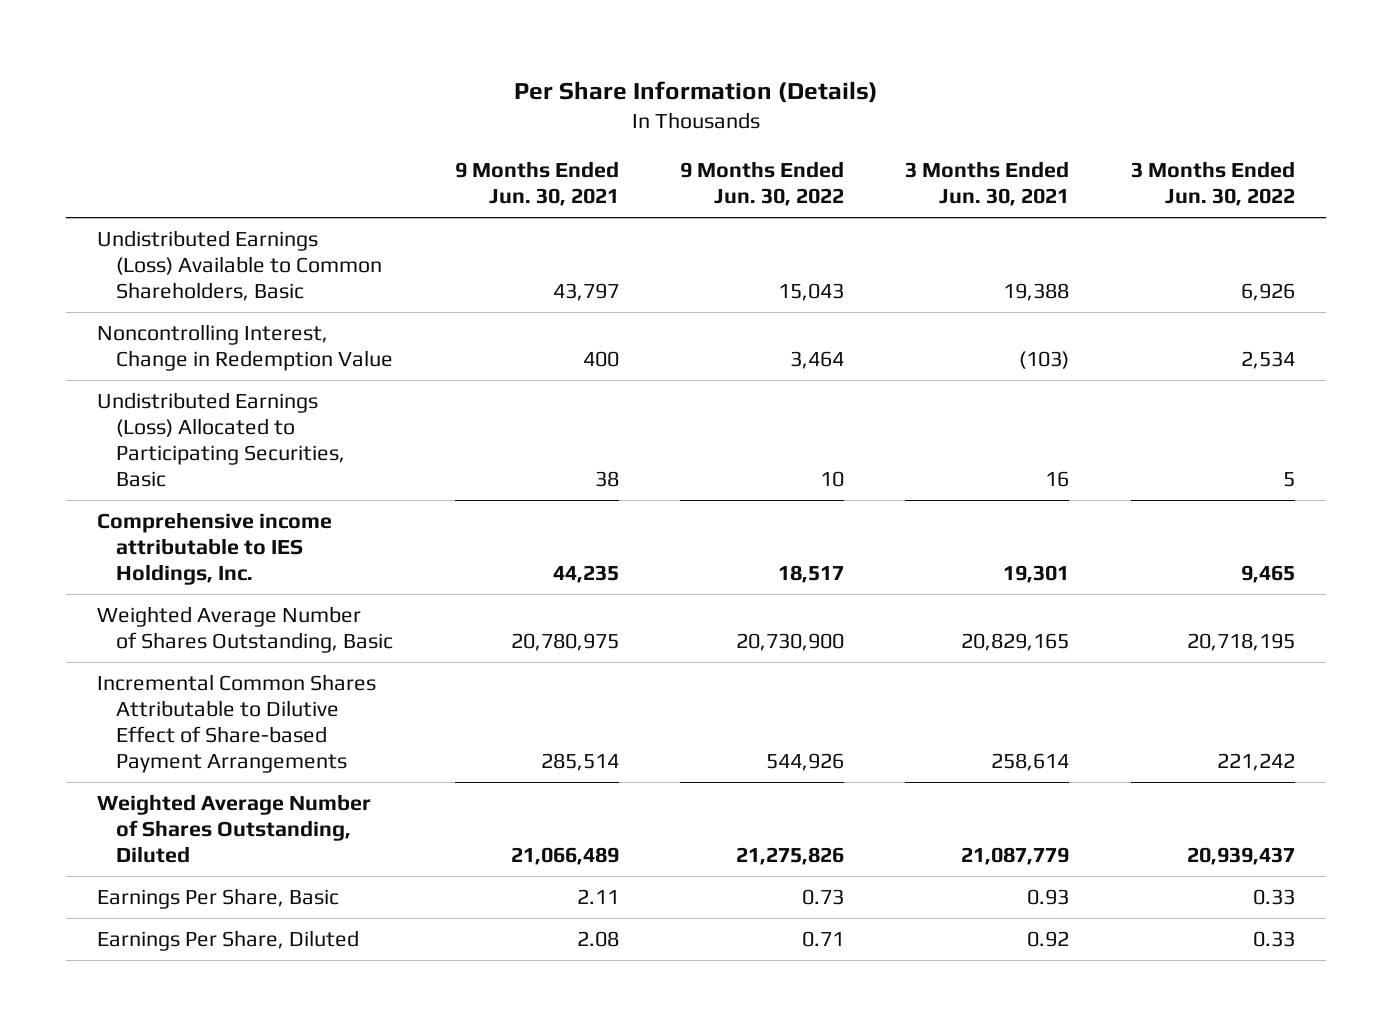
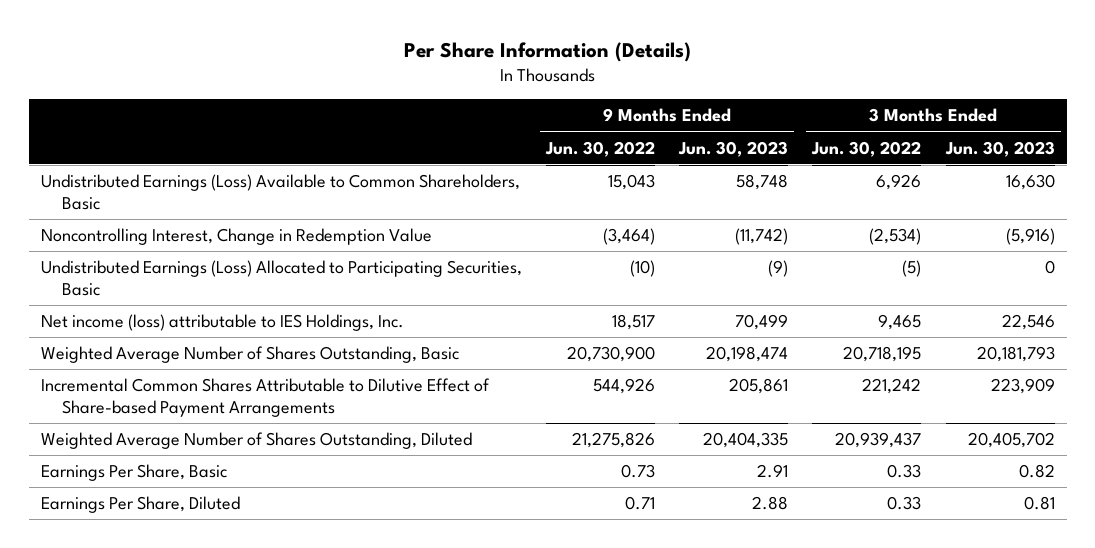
[454,161,619,207] 9 Months Ended Jun. 30, 2021 -> none
[905,161,1070,207] 3 Months Ended Jun. 30, 2021 -> none
none -> [678,140,789,157] Jun. 30, 2023
none -> [944,140,1055,157] Jun. 30, 2023
[789,350,844,369] 3,464 -> [602,228,655,246] (3,464)
[1240,350,1295,369] 2,534 -> [869,228,922,246] (2,534)
[819,470,844,487] 10 -> [629,260,655,278] (10)
[1282,471,1295,487] 5 -> [902,260,922,278] (5)
[96,511,332,585] Comprehensive income attributable to IES Holdings, Inc. -> [40,314,404,332] Net income (loss) attributable to IES Holdings, Inc.

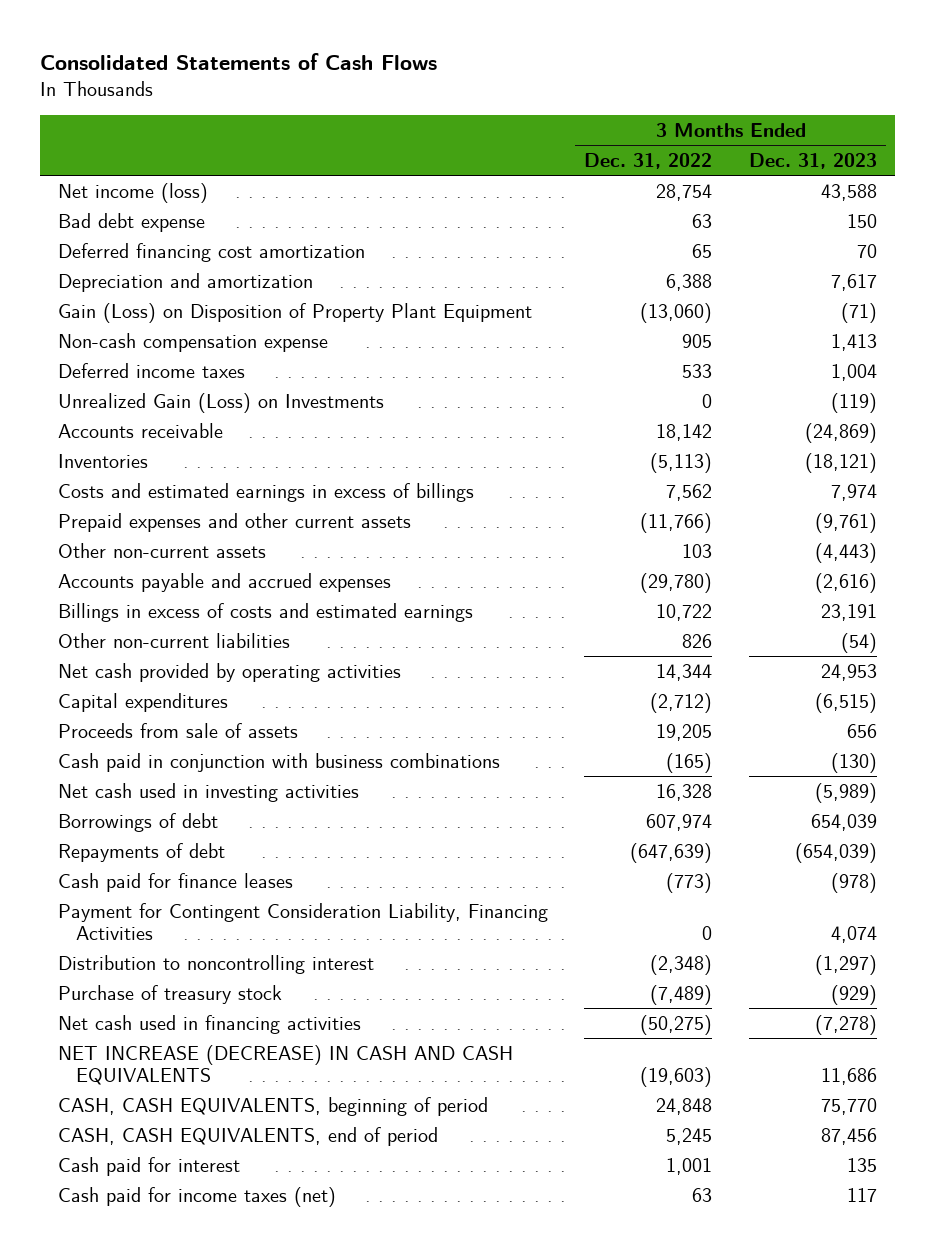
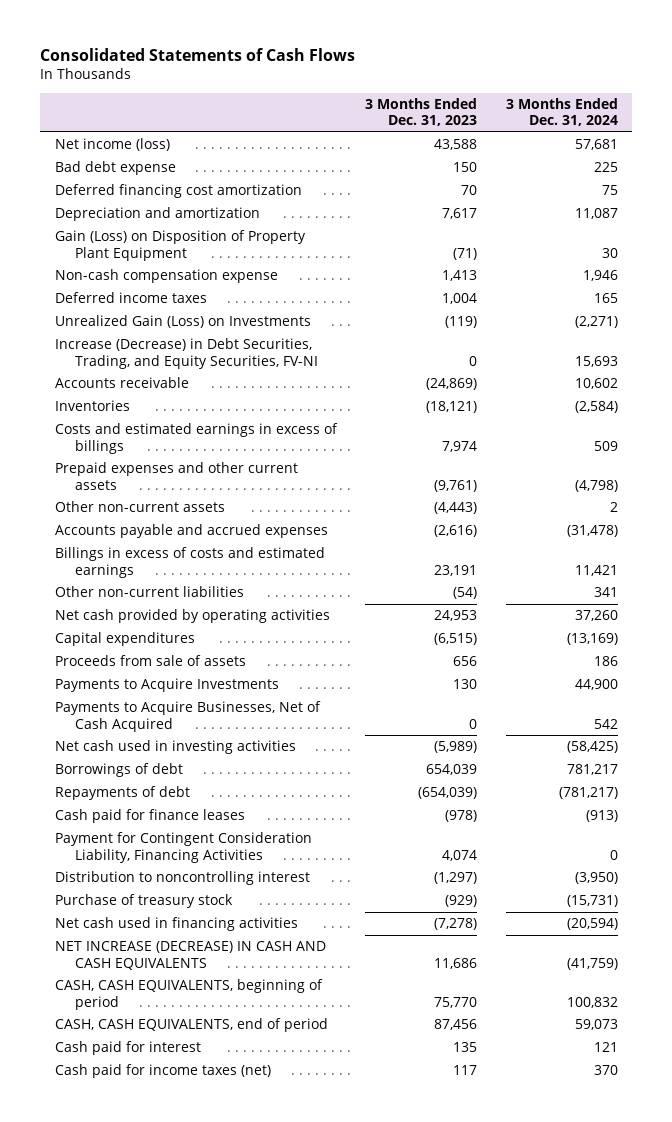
[584,153,713,170] Dec. 31, 2022 -> none
none -> [505,97,618,127] 3 Months Ended Dec. 31, 2024
none -> [54,338,319,369] Increase (Decrease) in Debt Securities, Trading, and Equity Securities, FV-NI
[58,752,501,772] Cash paid in conjunction with business combinations -> none
none -> [54,678,279,693] Payments to Acquire Investments
none -> [54,701,321,732] Payments to Acquire Businesses, Net of Cash Acquired

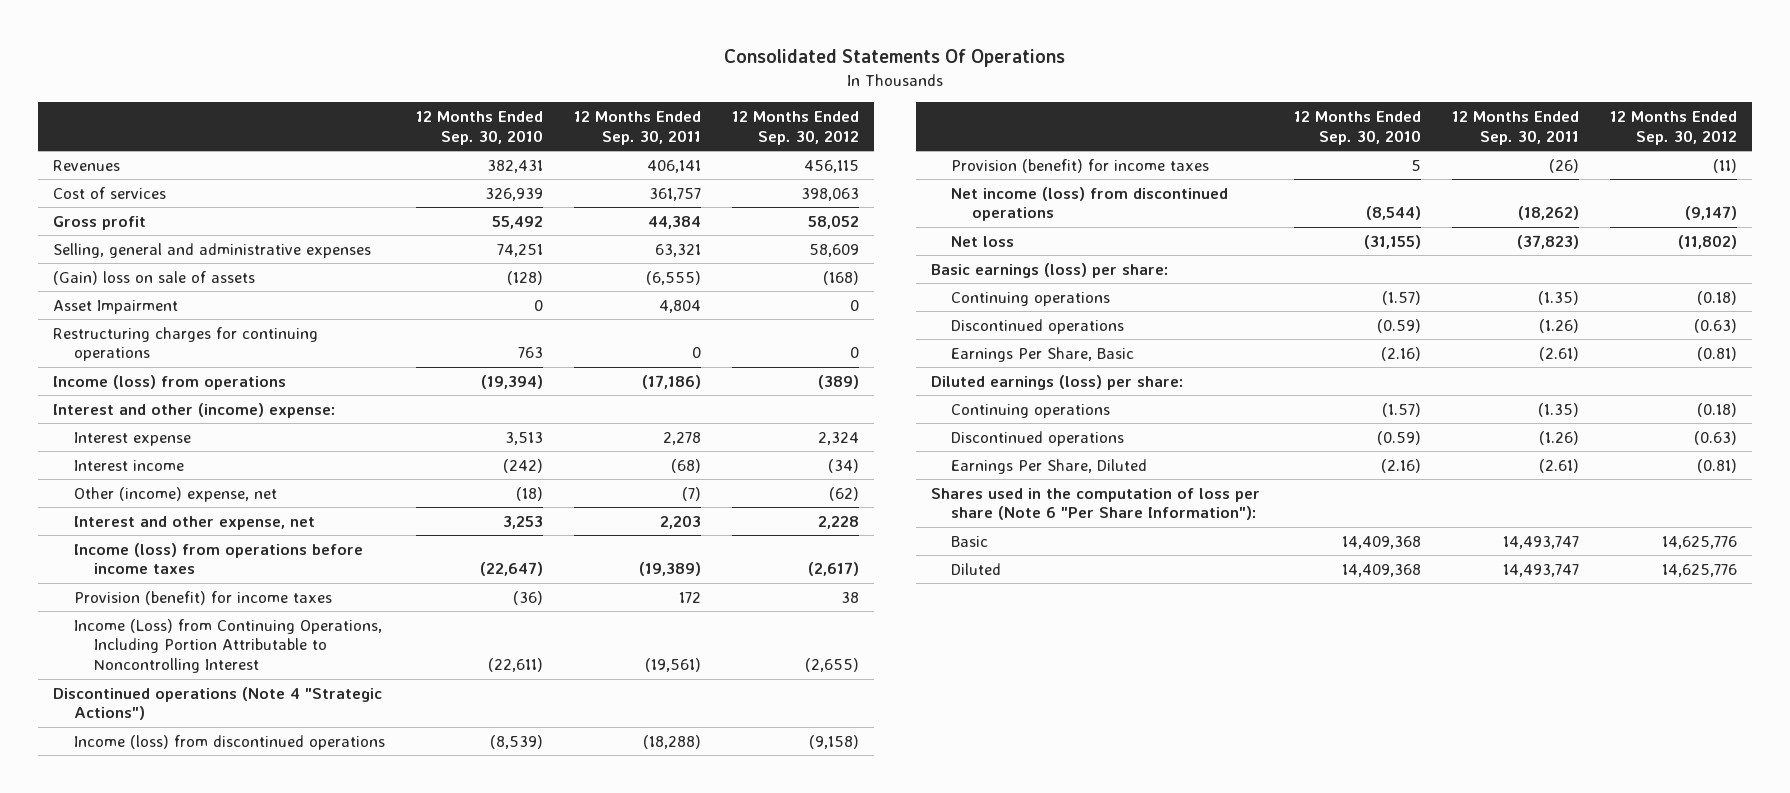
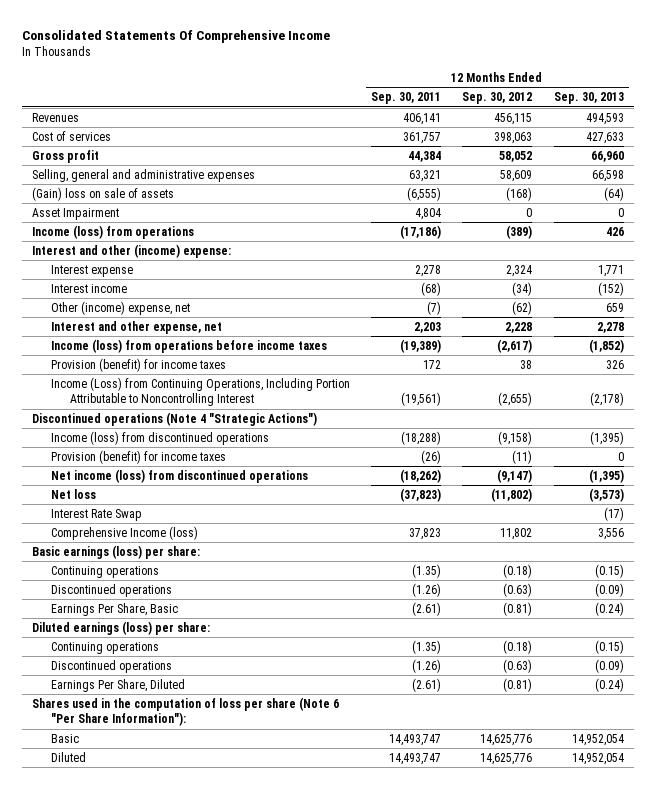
[723,49,1065,68] Consolidated Statements Of Operations -> [21,29,330,43] Consolidated Statements Of Comprehensive Income
[415,111,543,145] 12 Months Ended Sep. 30, 2010 -> none
none -> [553,92,624,105] Sep. 30, 2013
[53,326,319,362] Restructuring charges for continuing operations -> none
none -> [50,508,142,521] Interest Rate Swap
none -> [50,525,198,540] Comprehensive Income (loss)

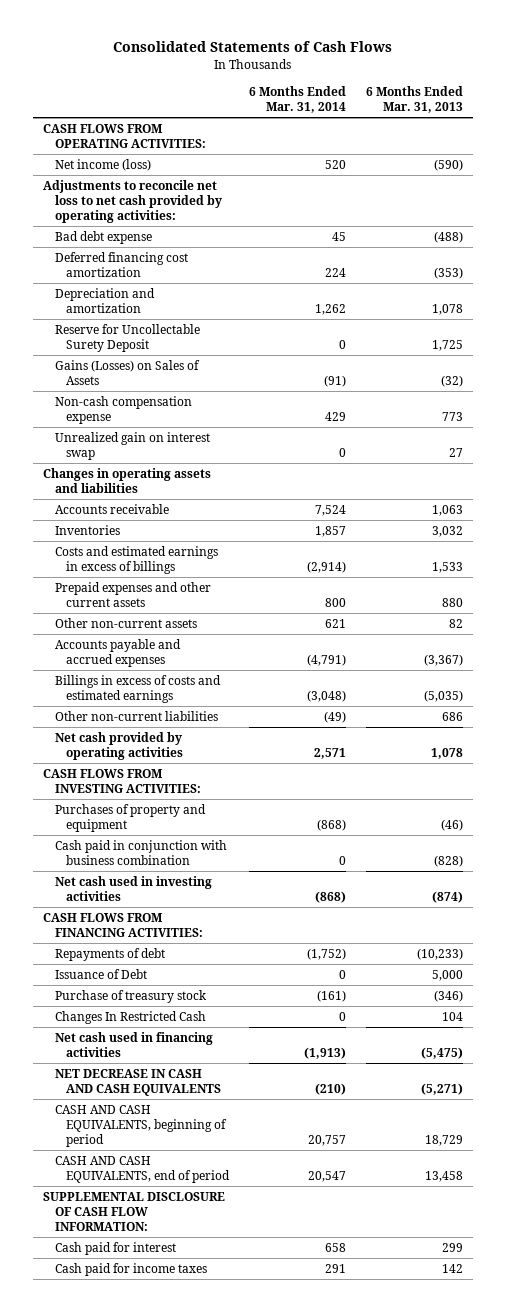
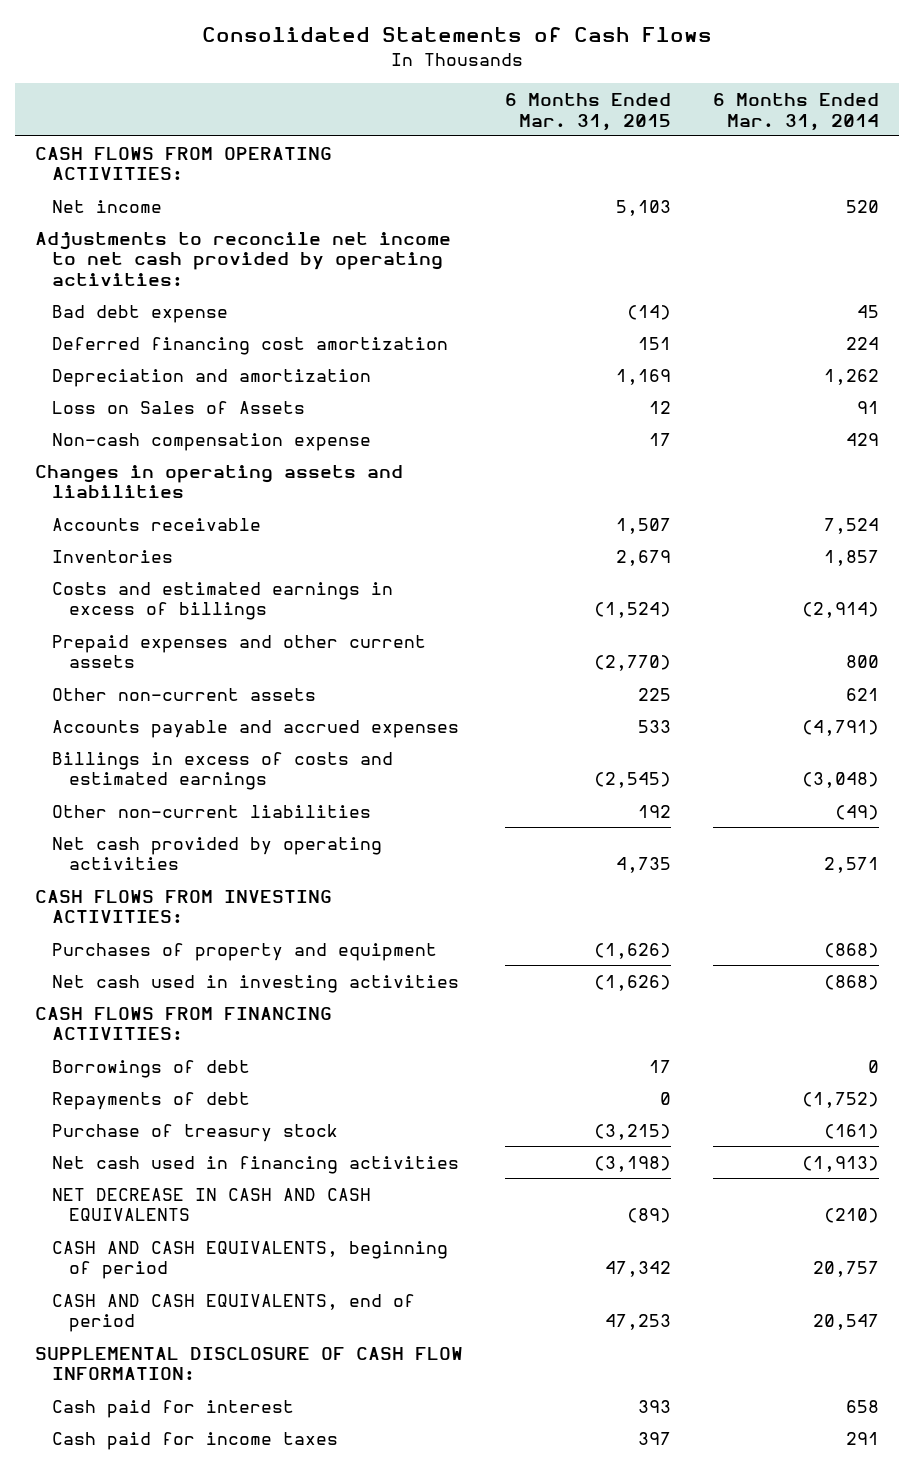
[365,86,463,114] 6 Months Ended Mar. 31, 2013 -> none
none -> [505,92,672,131] 6 Months Ended Mar. 31, 2015
[54,158,151,171] Net income (loss) -> [52,199,163,213] Net income
[43,179,222,223] Adjustments to reconcile net loss to net cash provided by operating activities: -> [35,231,452,286] Adjustments to reconcile net income to net cash provided by operating activities:
[54,323,200,352] Reserve for Uncollectable Surety Deposit -> none
[54,359,200,385] Gains (Losses) on Sales of Assets -> [52,400,306,414] Loss on Sales of Assets
[323,374,346,387] (91) -> [856,400,879,414] 91
[54,431,210,460] Unrealized gain on interest swap -> none
[54,839,227,865] Cash paid in conjunction with business combination -> none
none -> [52,1059,251,1078] Borrowings of debt
[54,968,147,979] Issuance of Debt -> none
[54,1010,206,1024] Changes In Restricted Cash -> none

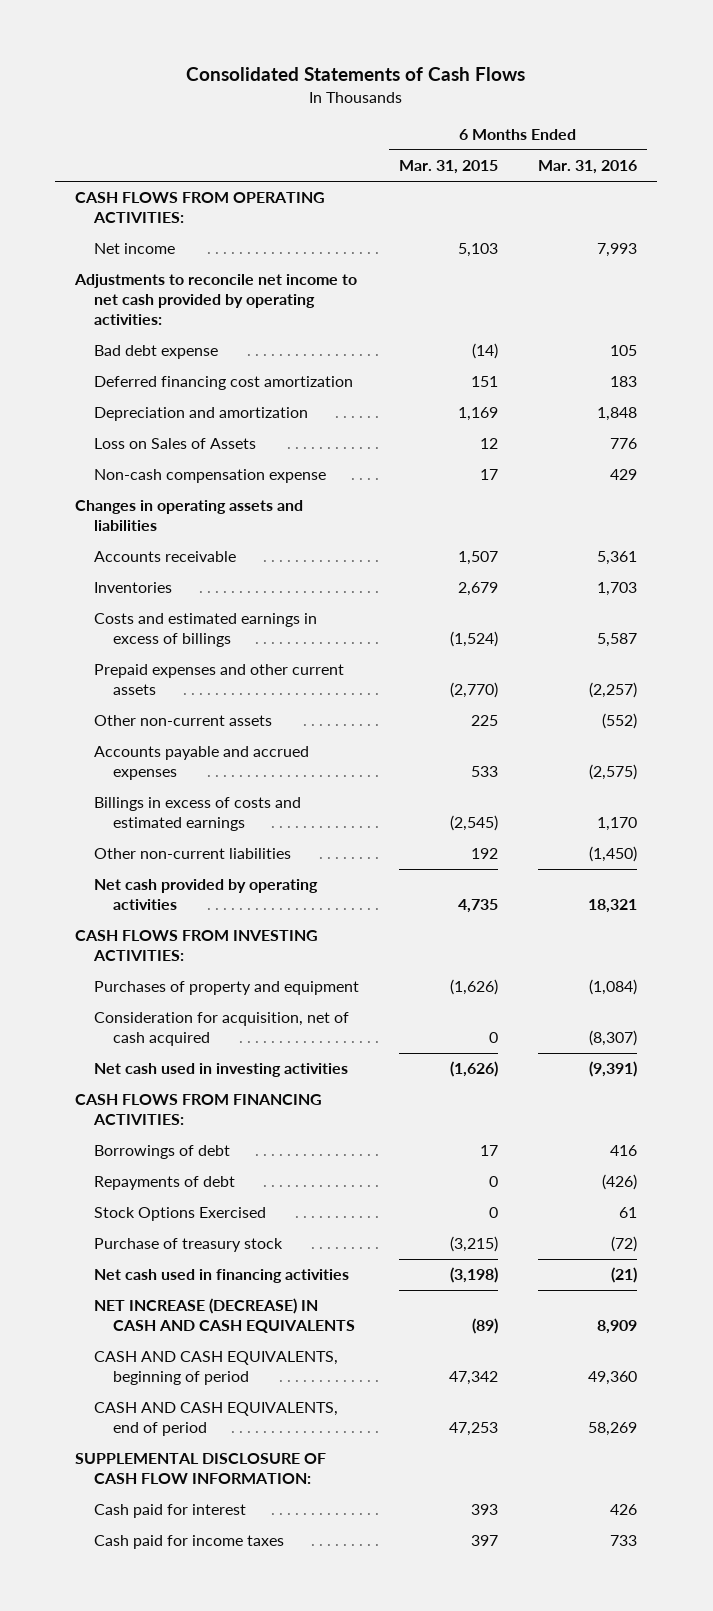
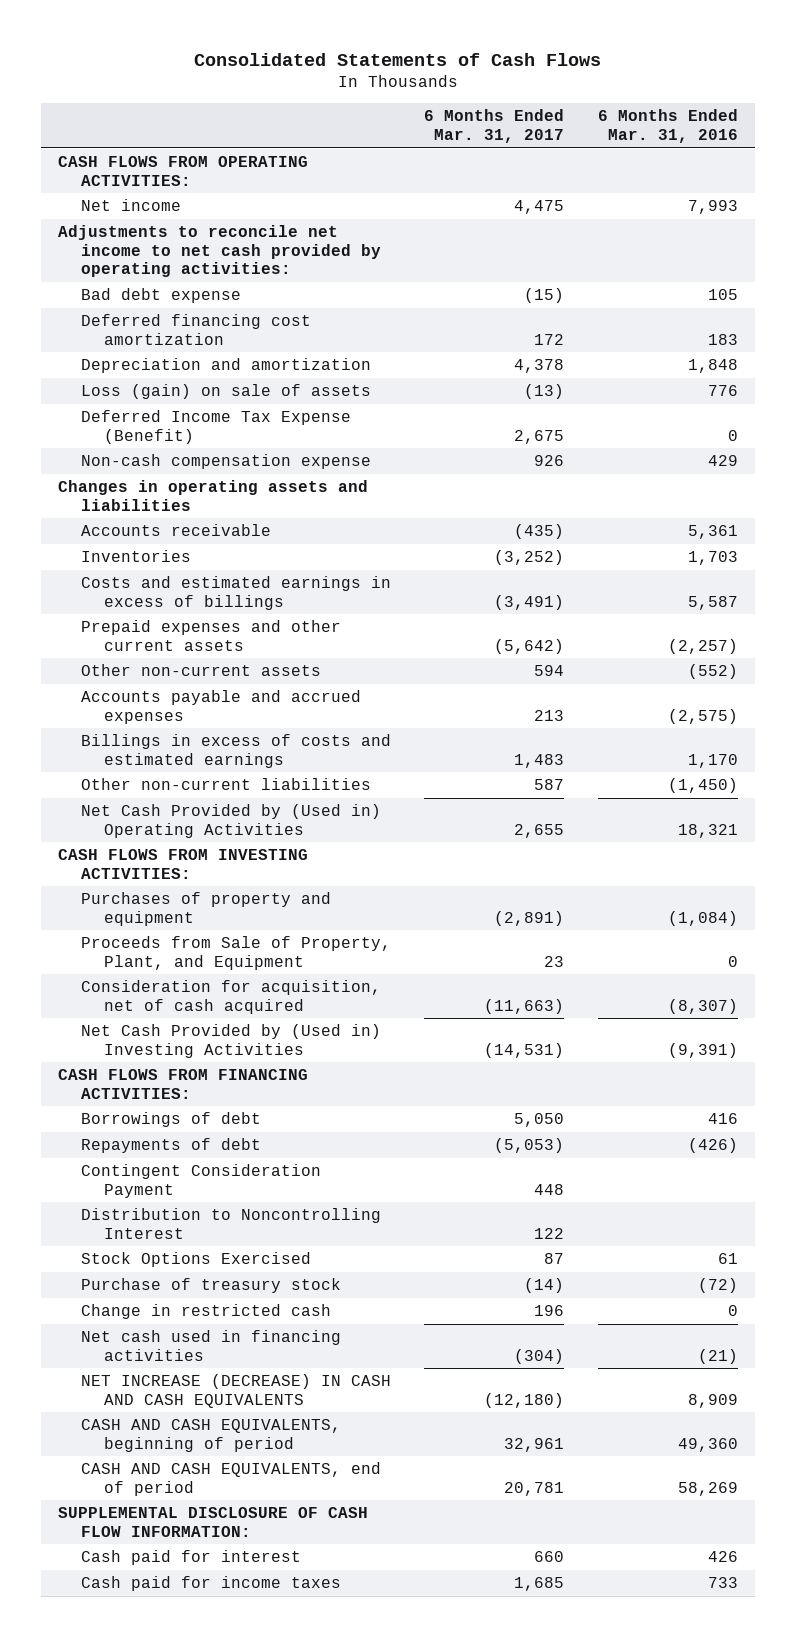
[399,160,499,175] Mar. 31, 2015 -> none
none -> [424,109,565,144] 6 Months Ended Mar. 31, 2017
[94,438,257,450] Loss on Sales of Assets -> [80,384,371,400] Loss (gain) on sale of assets
none -> [80,410,351,444] Deferred Income Tax Expense (Benefit)
[94,879,319,911] Net cash provided by operating activities -> [80,804,381,838] Net Cash Provided by (Used in) Operating Activities
none -> [80,936,391,970] Proceeds from Sale of Property, Plant, and Equipment
[94,1063,349,1078] Net cash used in investing activities -> [80,1024,381,1058] Net Cash Provided by (Used in) Investing Activities
none -> [80,1164,321,1198] Contingent Consideration Payment
none -> [80,1208,381,1239] Distribution to Noncontrolling Interest
none -> [80,1304,331,1320] Change in restricted cash

